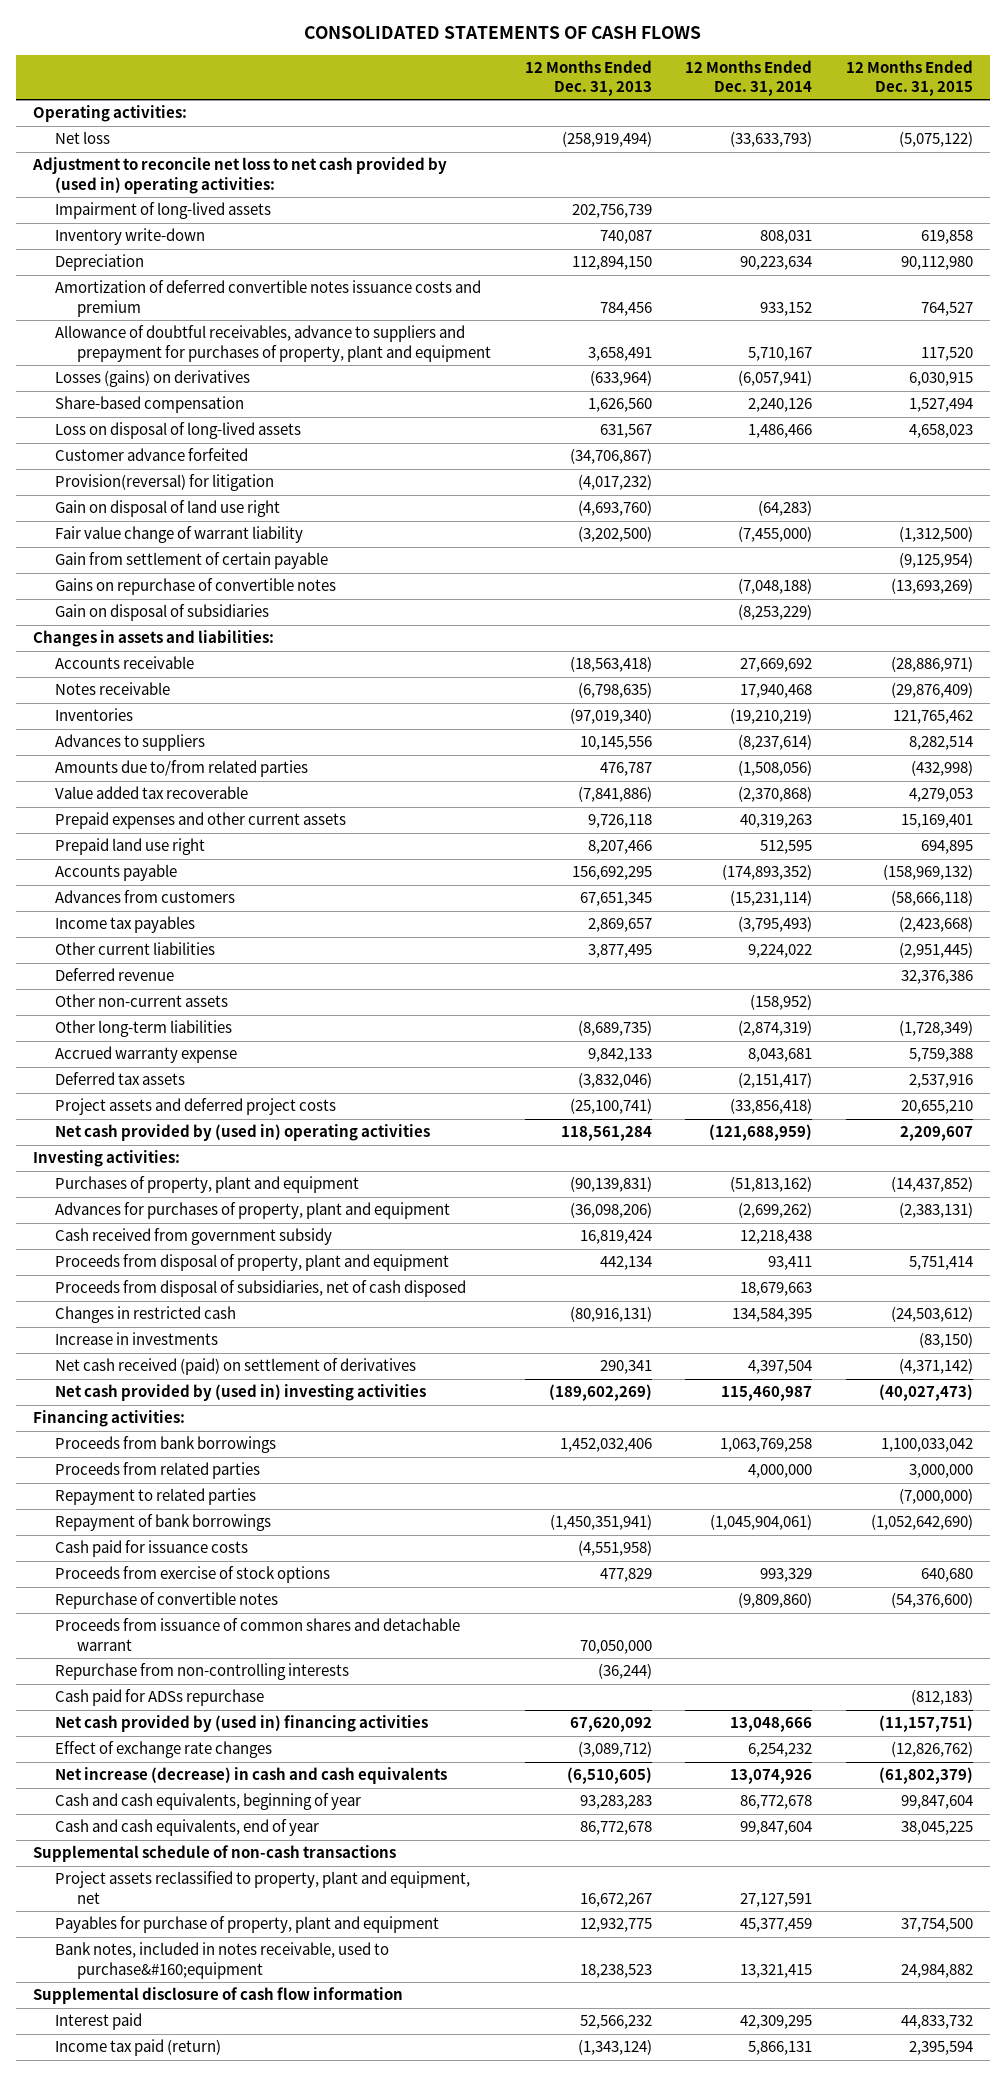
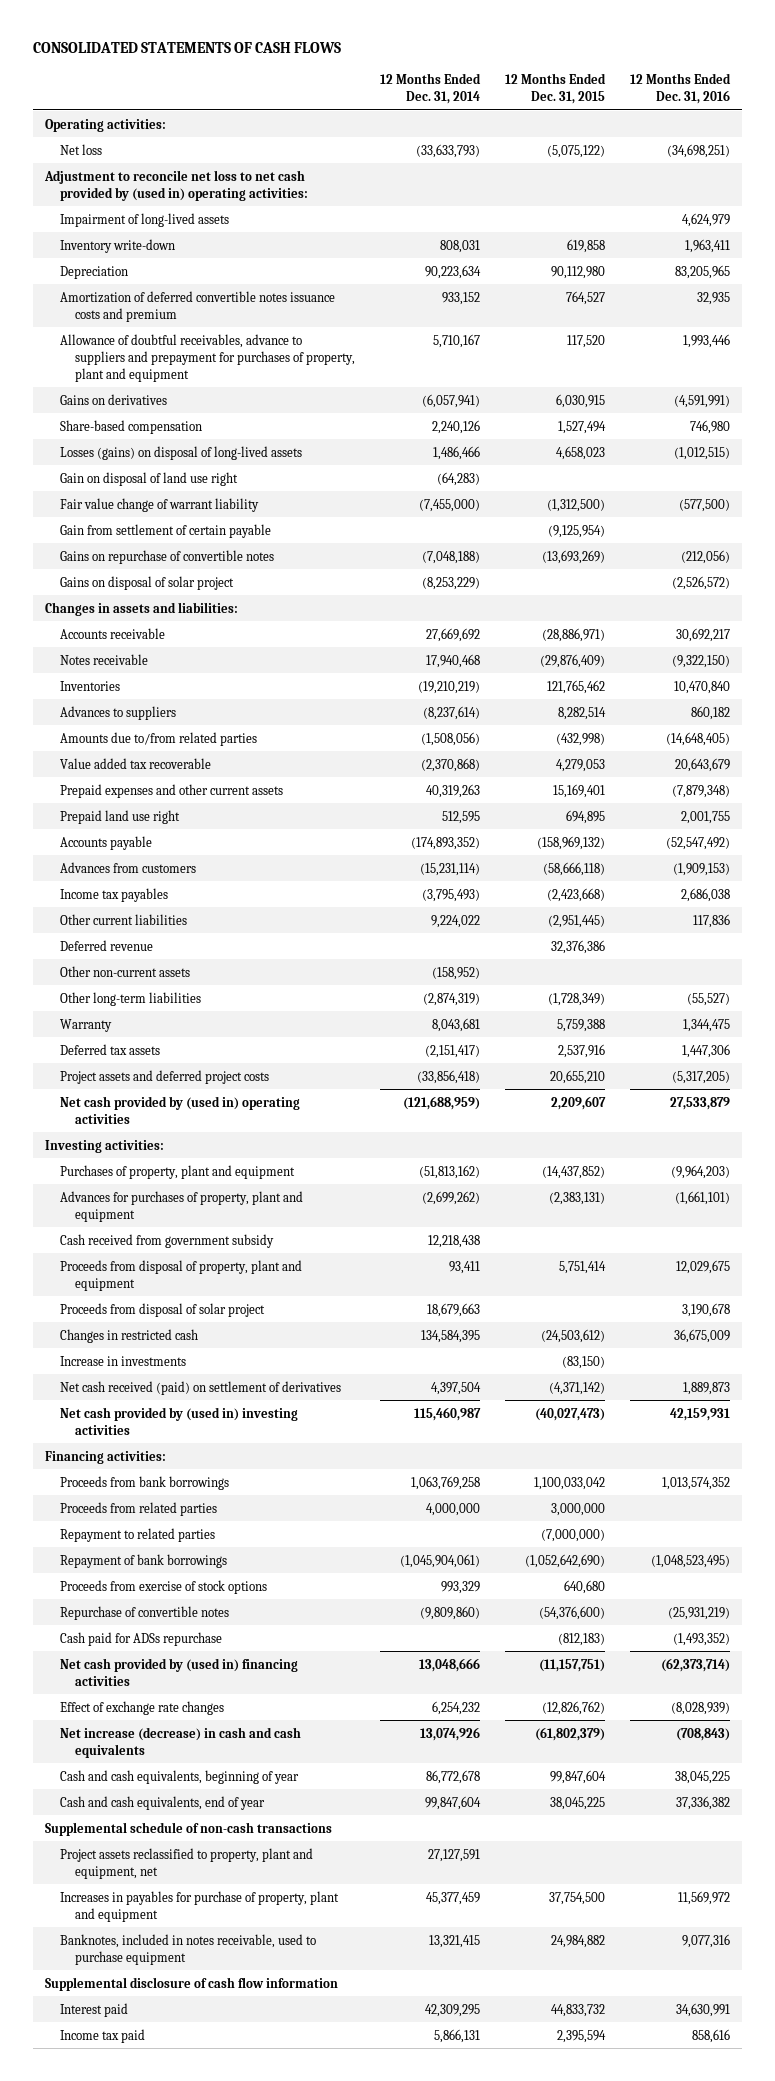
[524,60,652,97] 12 Months Ended Dec. 31, 2013 -> none
none -> [630,72,732,104] 12 Months Ended Dec. 31, 2016
[54,370,250,388] Losses (gains) on derivatives -> [60,393,168,405] Gains on derivatives
[54,448,248,462] Customer advance forfeited -> none
[54,474,274,492] Provision(reversal) for litigation -> none
[54,422,301,440] Loss on disposal of long-lived assets -> [60,445,303,460] Losses (gains) on disposal of long-lived assets
[54,604,269,622] Gain on disposal of subsidiaries -> [60,575,235,590] Gains on disposal of solar project
[54,1046,237,1064] Accrued warranty expense -> [60,1018,113,1032] Warranty
[54,1280,466,1298] Proceeds from disposal of subsidiaries, net of cash disposed -> [60,1302,266,1317] Proceeds from disposal of solar project
[54,1540,248,1558] Cash paid for issuance costs -> none
[54,1618,460,1651] Proceeds from issuance of common shares and detachable warrant -> none
[54,1663,349,1681] Repurchase from non-controlling interests -> none
[54,1916,439,1934] Payables for purchase of property, plant and equipment -> [60,1890,340,1922] Increases in payables for purchase of property, plant and equipment
[54,1942,389,1979] Bank notes, included in notes receivable, used to purchase&#160;equipment -> [60,1933,317,1965] Banknotes, included in notes receivable, used to purchase equipment
[54,2039,221,2057] Income tax paid (return) -> [60,2028,146,2043] Income tax paid

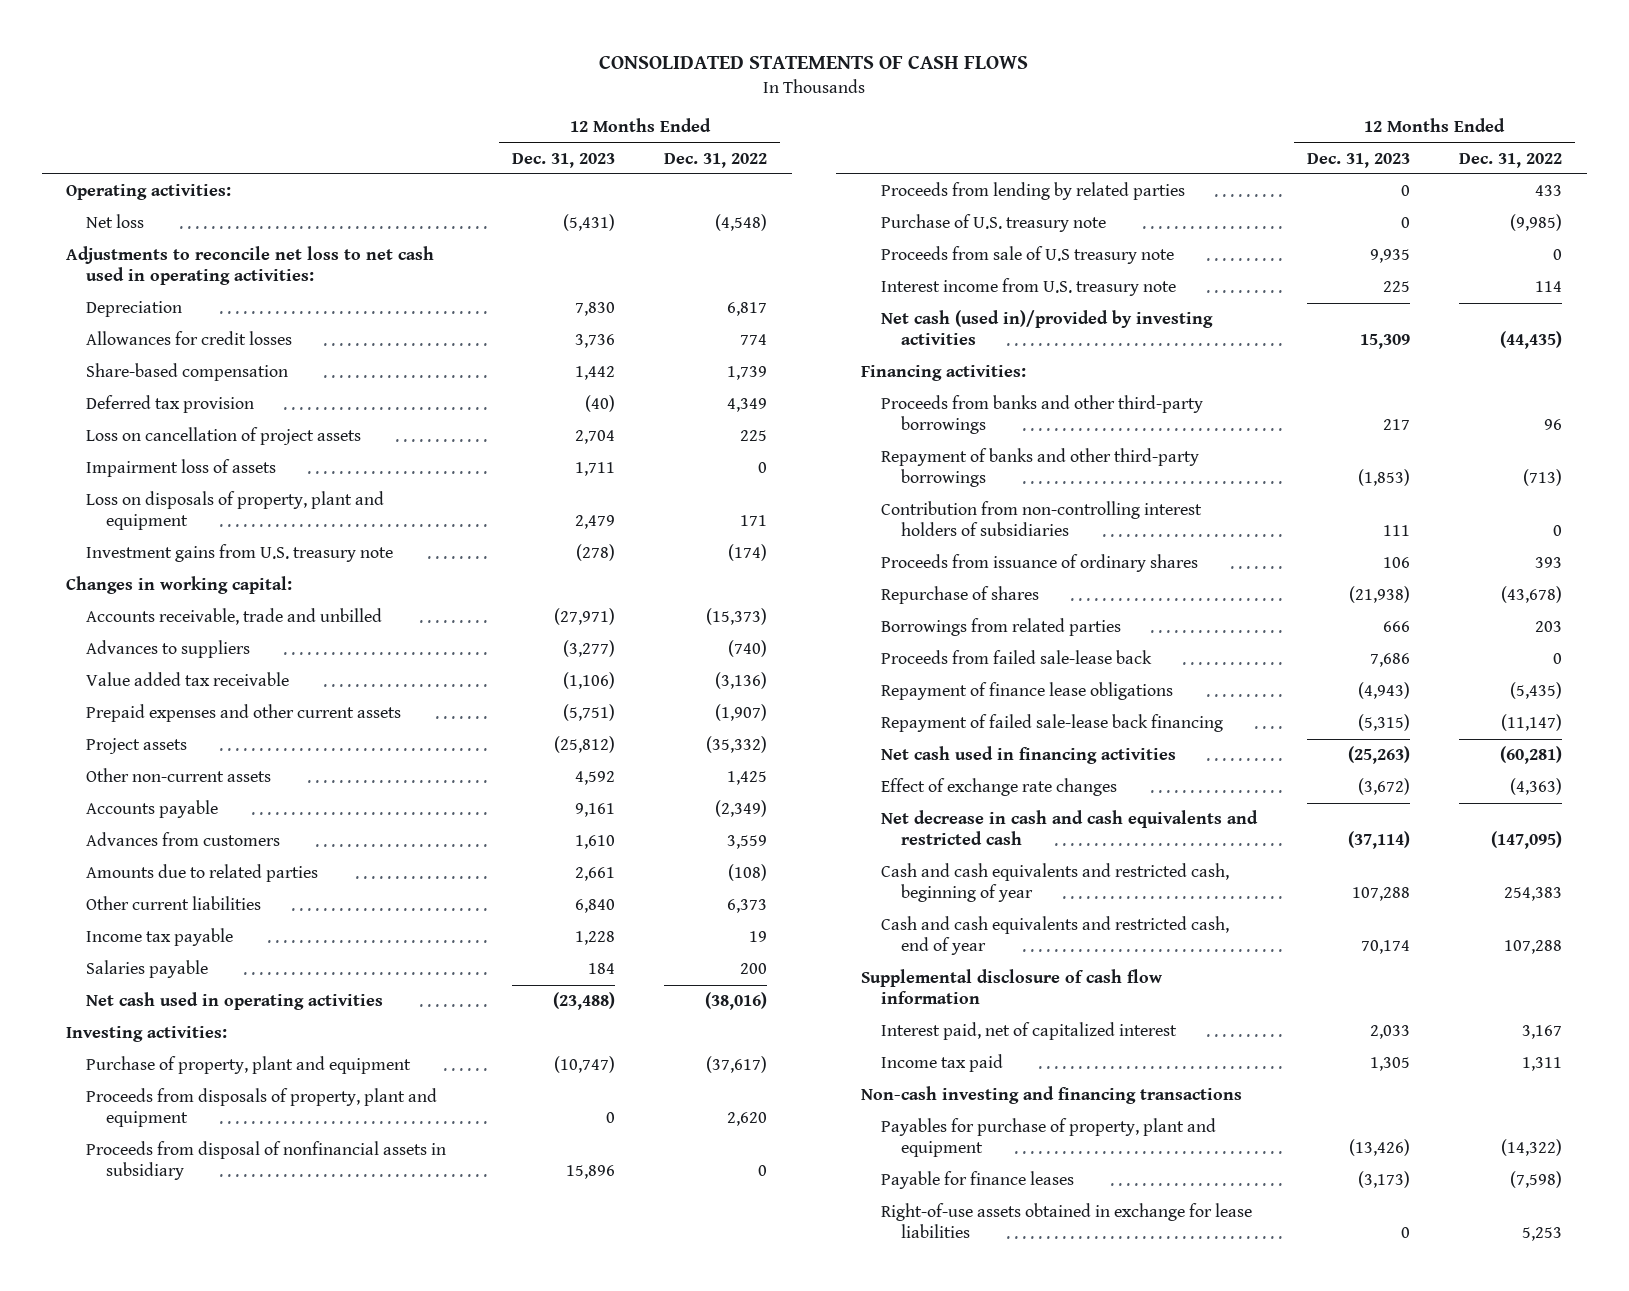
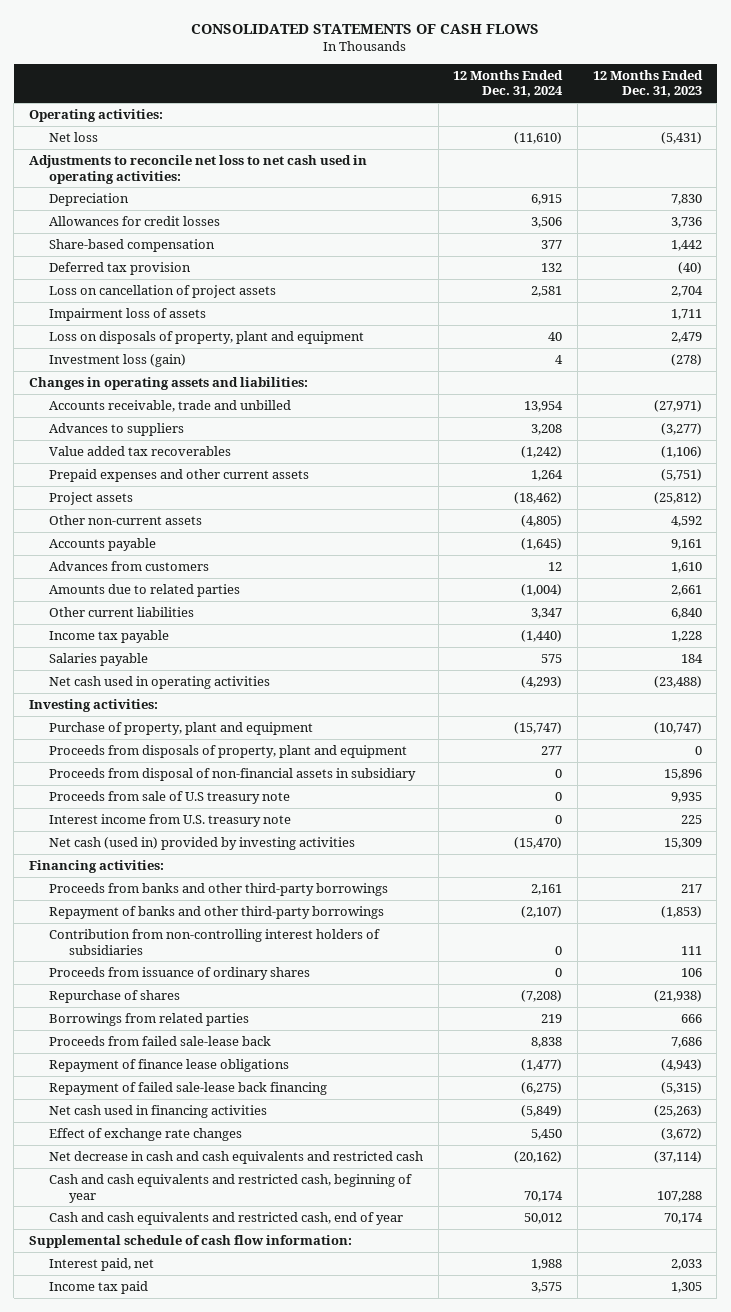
[664,152,768,168] Dec. 31, 2022 -> none
none -> [453,69,564,98] 12 Months Ended Dec. 31, 2024
[86,544,394,563] Investment gains from U.S. treasury note -> [48,354,186,368] Investment loss (gain)
[66,576,293,595] Changes in working capital: -> [29,377,309,391] Changes in operating assets and liabilities:
[86,672,290,687] Value added tax receivable -> [48,446,231,457] Value added tax recoverables
[881,182,1186,201] Proceeds from lending by related parties -> none
[881,214,1107,233] Purchase of U.S. treasury note -> none
[86,1141,447,1181] Proceeds from disposal of nonfinancial assets in subsidiary -> [48,768,416,782] Proceeds from disposal of non-financial assets in subsidiary
[881,310,1214,346] Net cash (used in)/provided by investing activities -> [48,837,355,851] Net cash (used in) provided by investing activities
[861,969,1163,1005] Supplemental disclosure of cash flow information -> [29,1235,353,1249] Supplemental schedule of cash flow information:
[881,1022,1178,1041] Interest paid, net of capitalized interest -> [48,1258,154,1272] Interest paid, net
[861,1086,1243,1105] Non-cash investing and financing transactions -> none
[881,1118,1217,1158] Payables for purchase of property, plant and equipment -> none
[881,1171,1075,1190] Payable for finance leases -> none
[881,1203,1253,1239] Right-of-use assets obtained in exchange for lease liabilities -> none

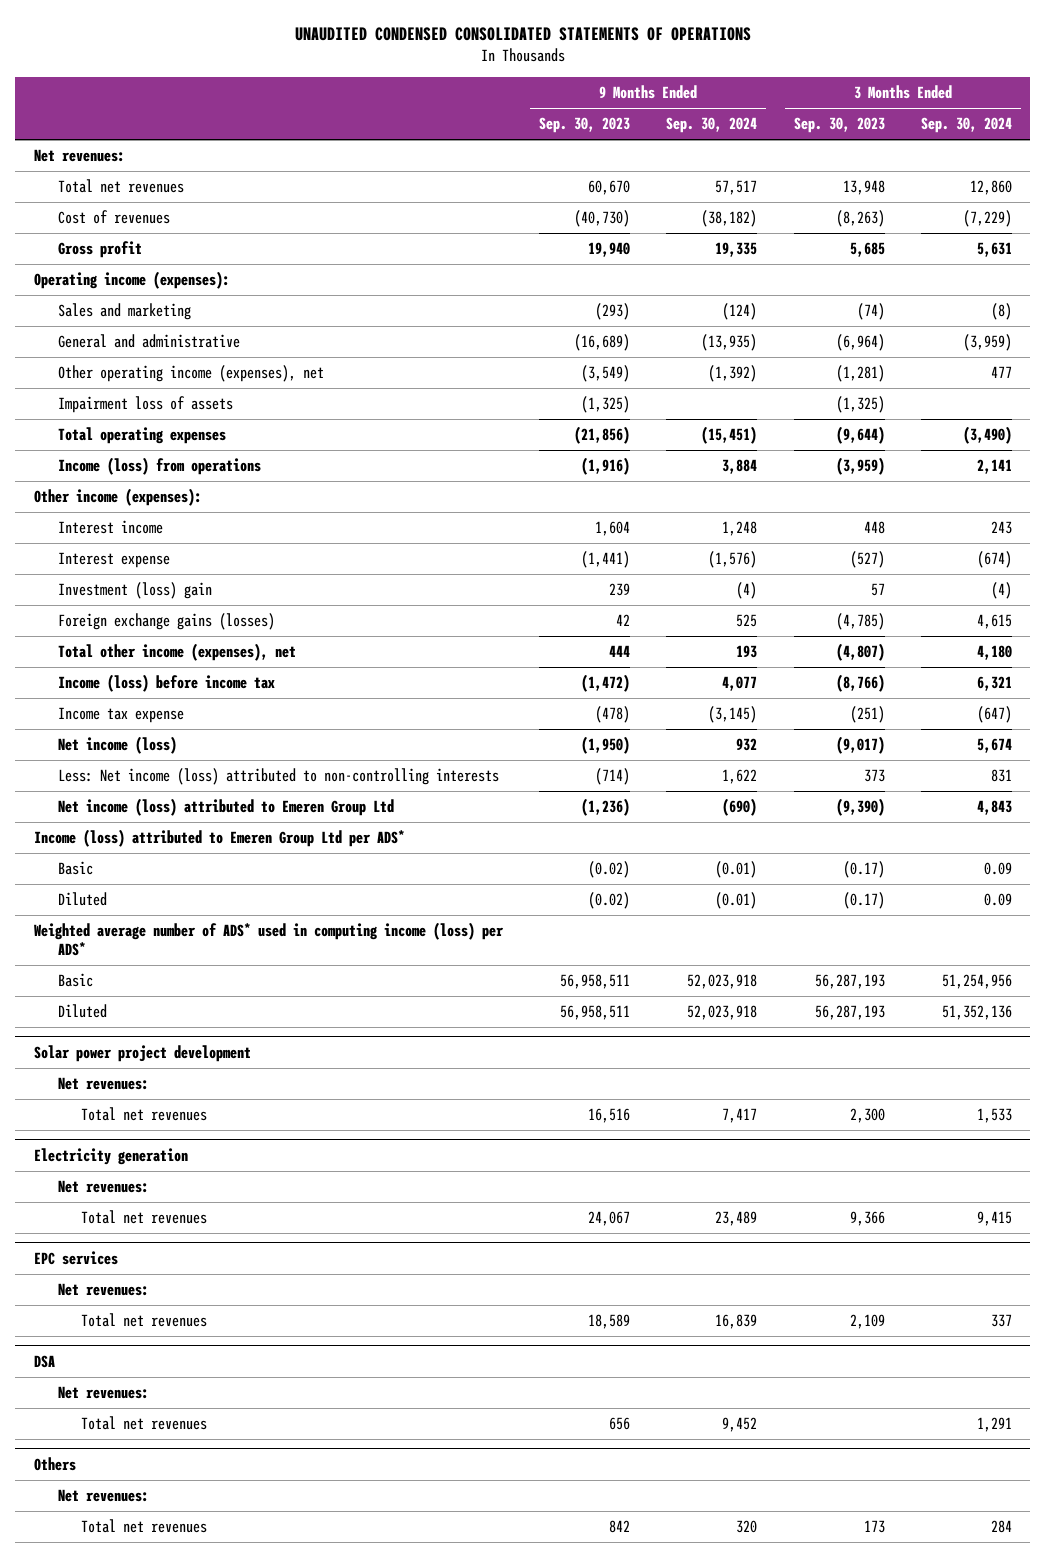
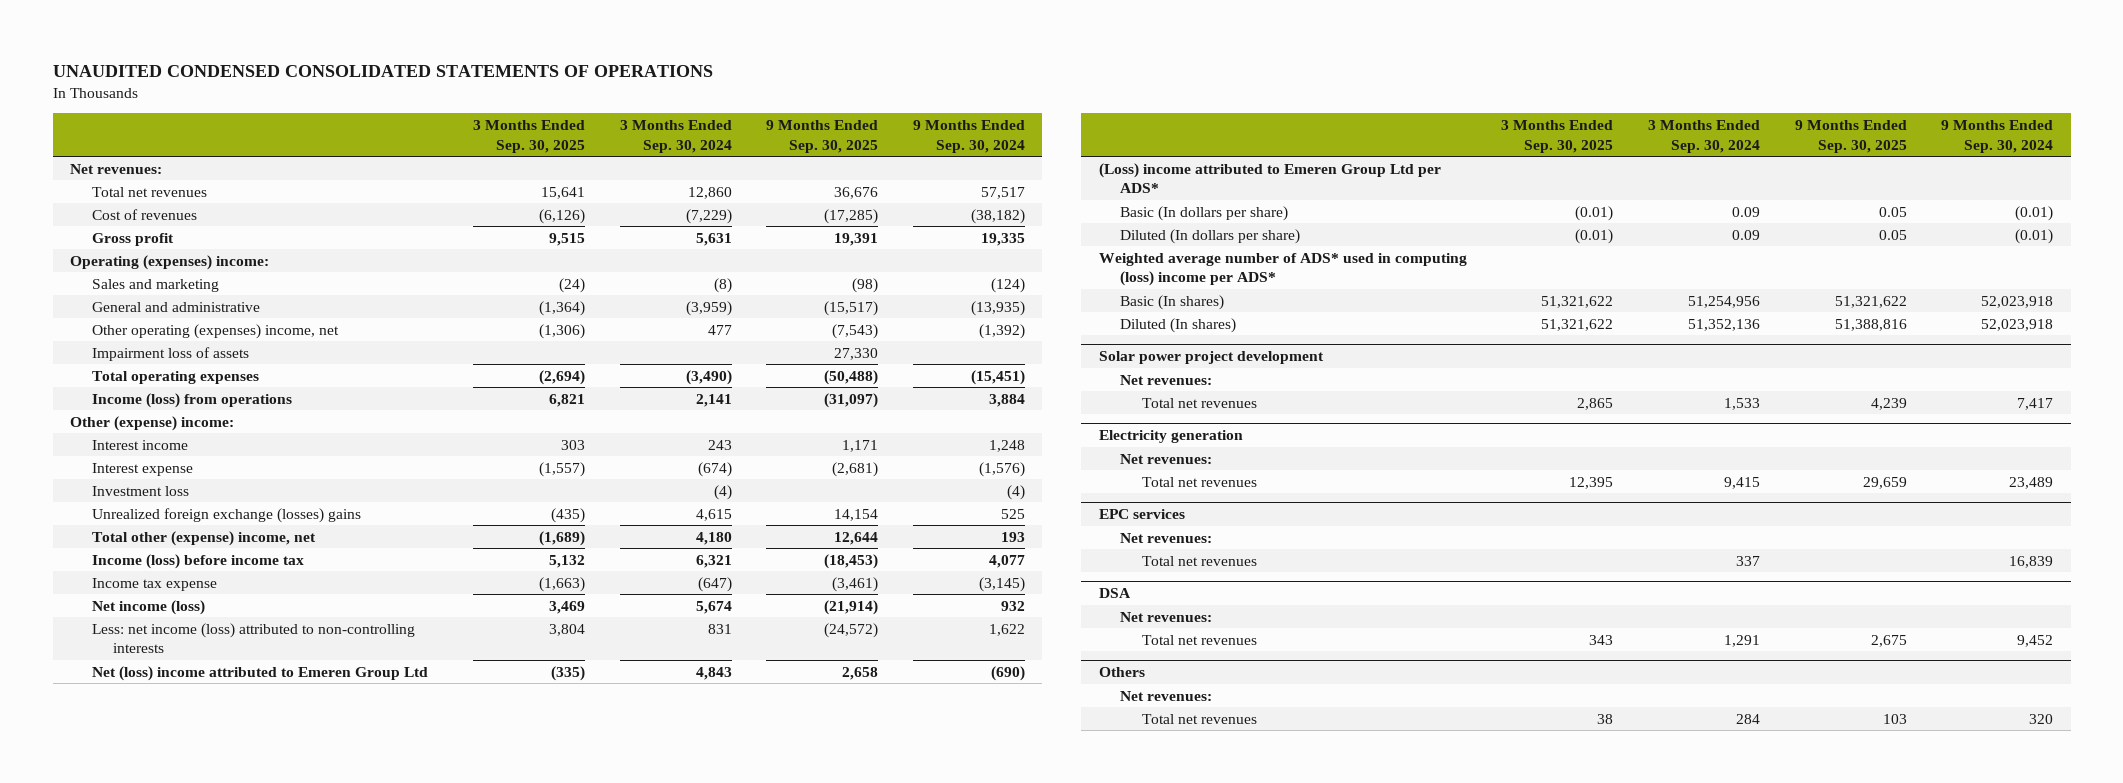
[538,117,630,134] Sep. 30, 2023 -> none
[793,117,885,134] Sep. 30, 2023 -> none
none -> [472,120,585,153] 3 Months Ended Sep. 30, 2025
none -> [766,120,879,153] 9 Months Ended Sep. 30, 2025
[33,271,230,290] Operating income (expenses): -> [70,254,270,270] Operating (expenses) income:
[57,365,324,383] Other operating income (expenses), net -> [91,323,339,339] Other operating (expenses) income, net
[33,488,202,507] Other income (expenses): -> [70,415,235,431] Other (expense) income:
[57,582,212,600] Investment (loss) gain -> [91,485,189,496] Investment loss
[57,613,275,631] Foreign exchange gains (losses) -> [91,507,361,523] Unrealized foreign exchange (losses) gains
[57,643,296,662] Total other income (expenses), net -> [91,530,316,546] Total other (expense) income, net
[57,768,499,786] Less: Net income (loss) attributed to non-controlling interests -> [91,622,415,654] Less: net income (loss) attributed to non-controlling interests
[57,798,394,817] Net income (loss) attributed to Emeren Group Ltd -> [91,665,428,681] Net (loss) income attributed to Emeren Group Ltd
[33,829,405,848] Income (loss) attributed to Emeren Group Ltd per ADS* -> [1098,162,1441,194] (Loss) income attributed to Emeren Group Ltd per ADS*
[57,861,93,876] Basic -> [1120,205,1289,221] Basic (In dollars per share)
[57,892,107,907] Diluted -> [1120,228,1301,244] Diluted (In dollars per share)
[33,922,504,957] Weighted average number of ADS* used in computing income (loss) per ADS* -> [1098,252,1467,287] Weighted average number of ADS* used in computing (loss) income per ADS*
[57,973,93,988] Basic -> [1120,294,1225,310] Basic (In shares)
[57,1004,107,1019] Diluted -> [1120,317,1237,333] Diluted (In shares)

